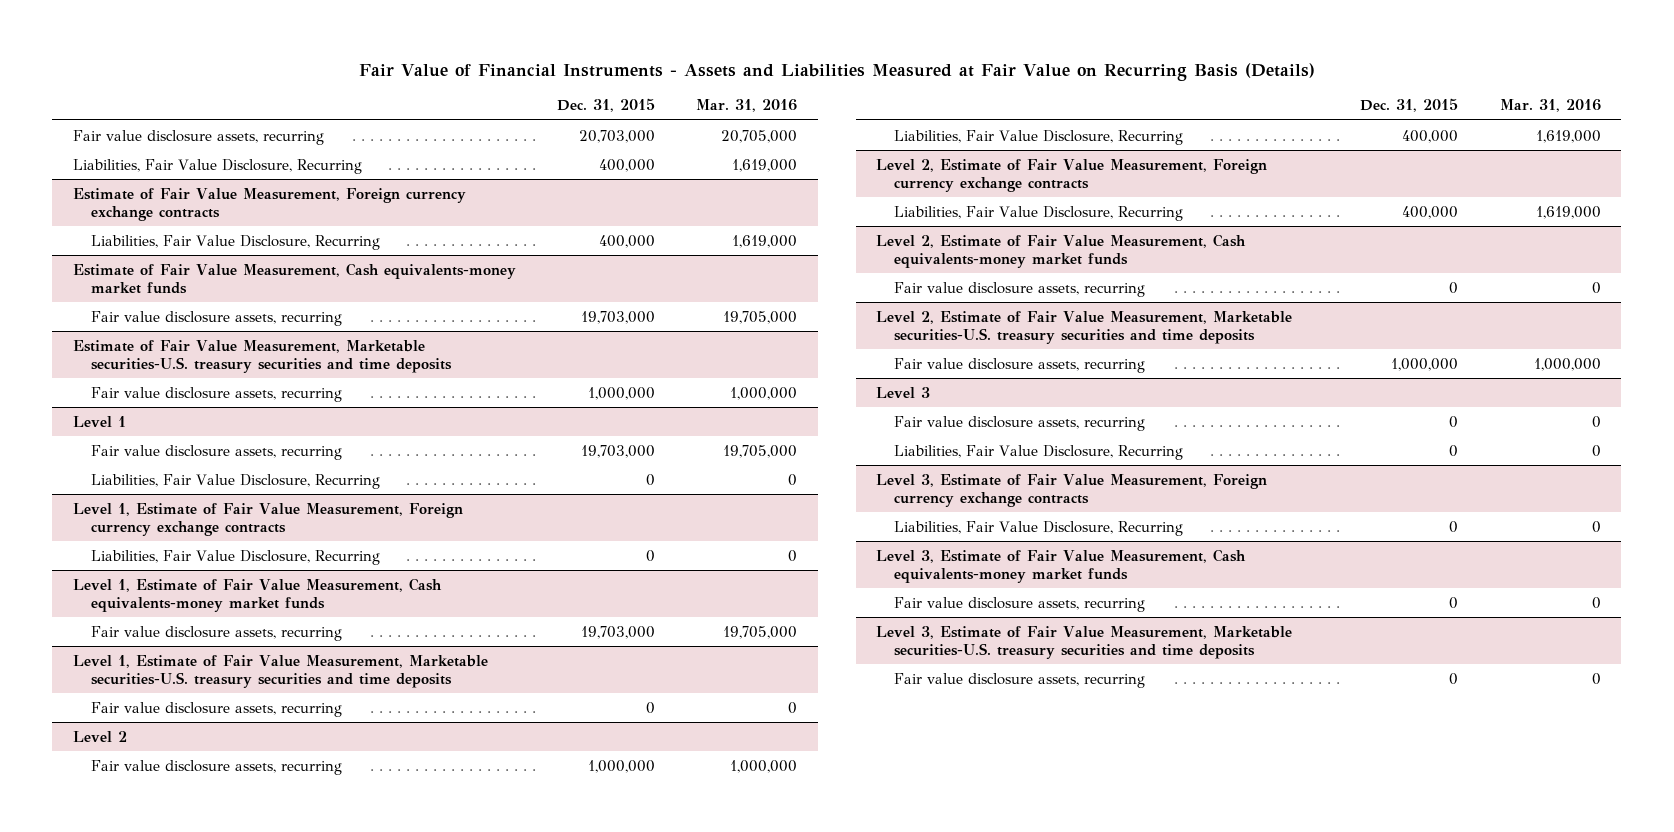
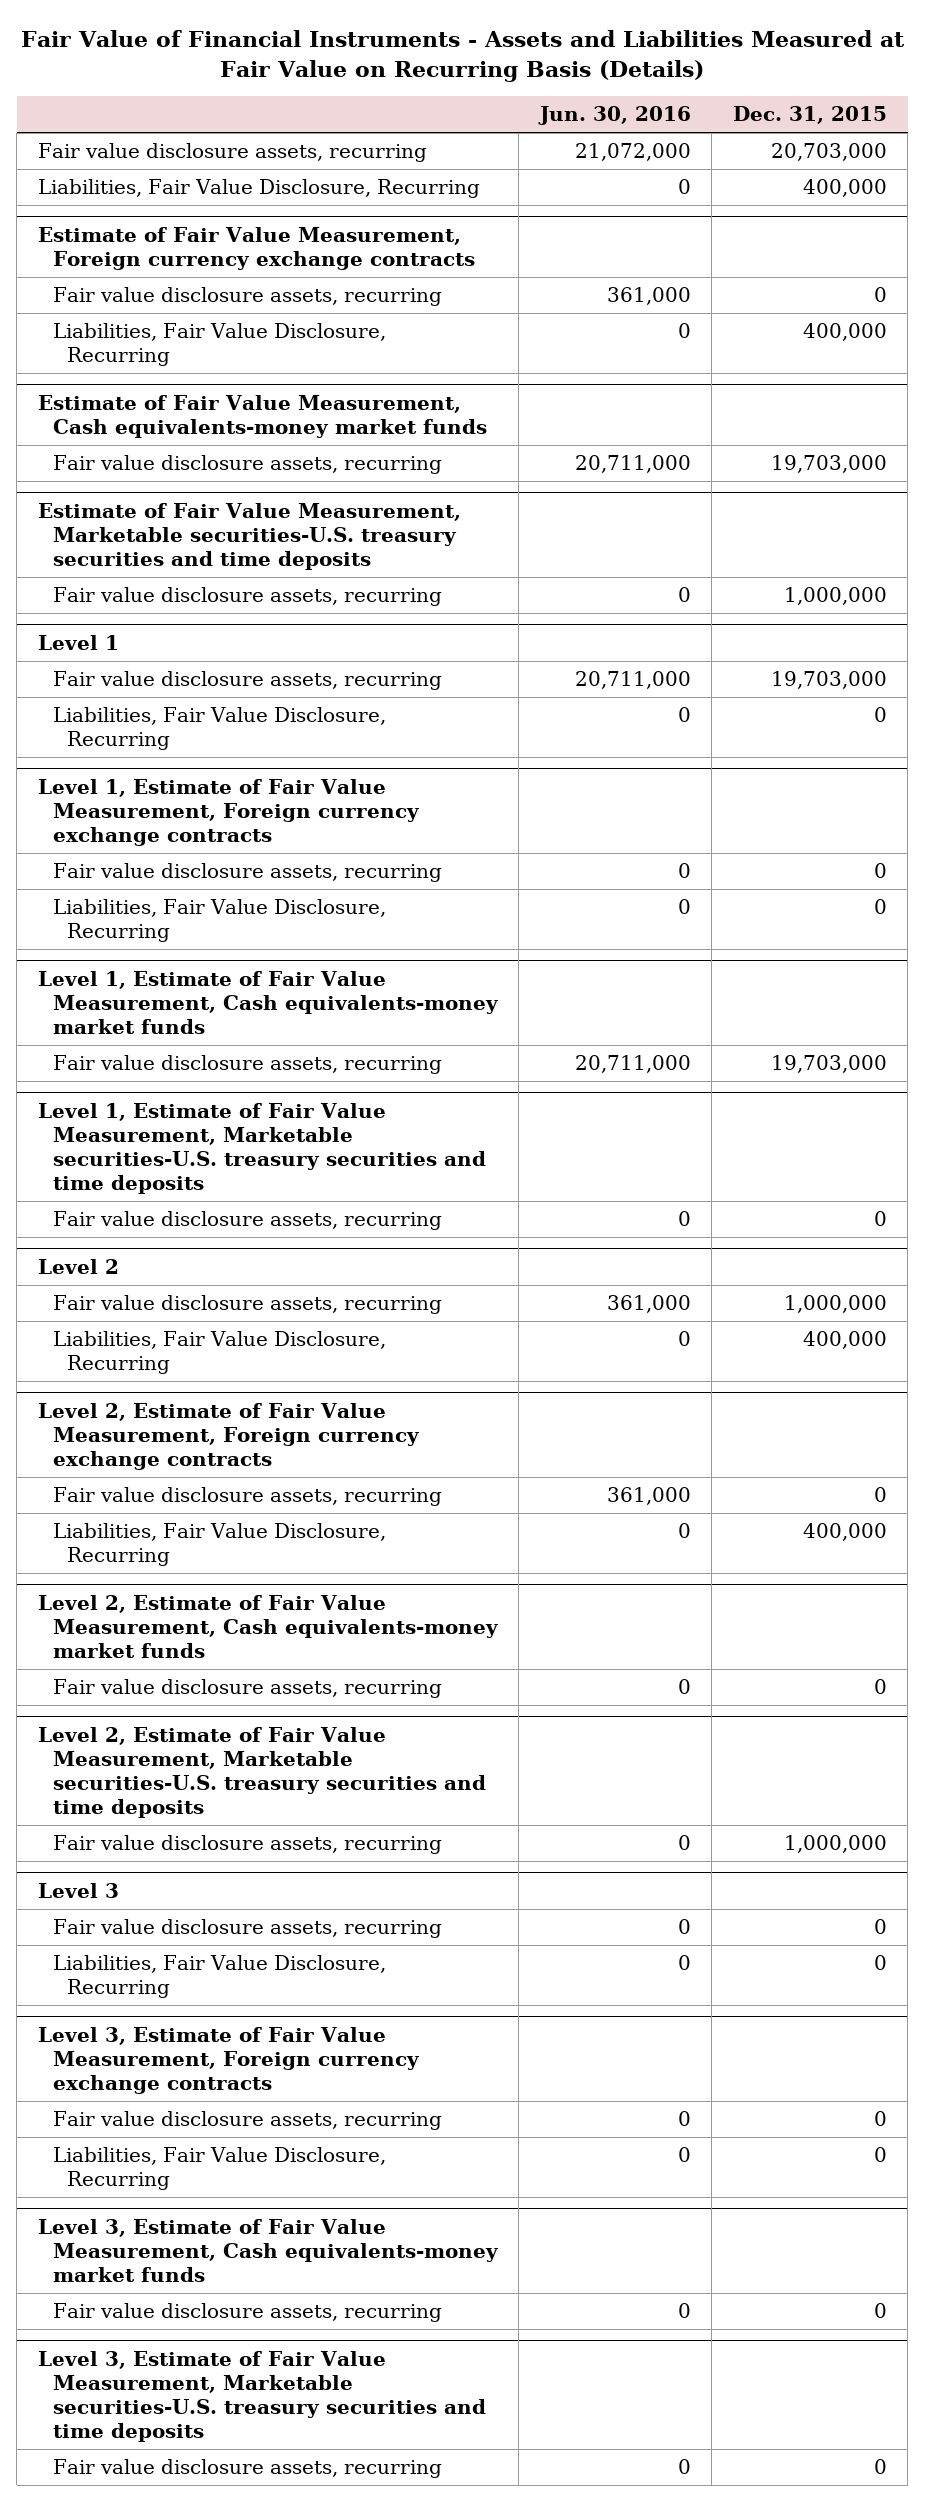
[696,99,798,113] Mar. 31, 2016 -> none
none -> [537,106,691,126] Jun. 30, 2016
none -> [52,287,442,307] Fair value disclosure assets, recurring
none -> [52,863,442,883] Fair value disclosure assets, recurring
none -> [52,1487,442,1507] Fair value disclosure assets, recurring
none -> [52,2111,442,2131] Fair value disclosure assets, recurring

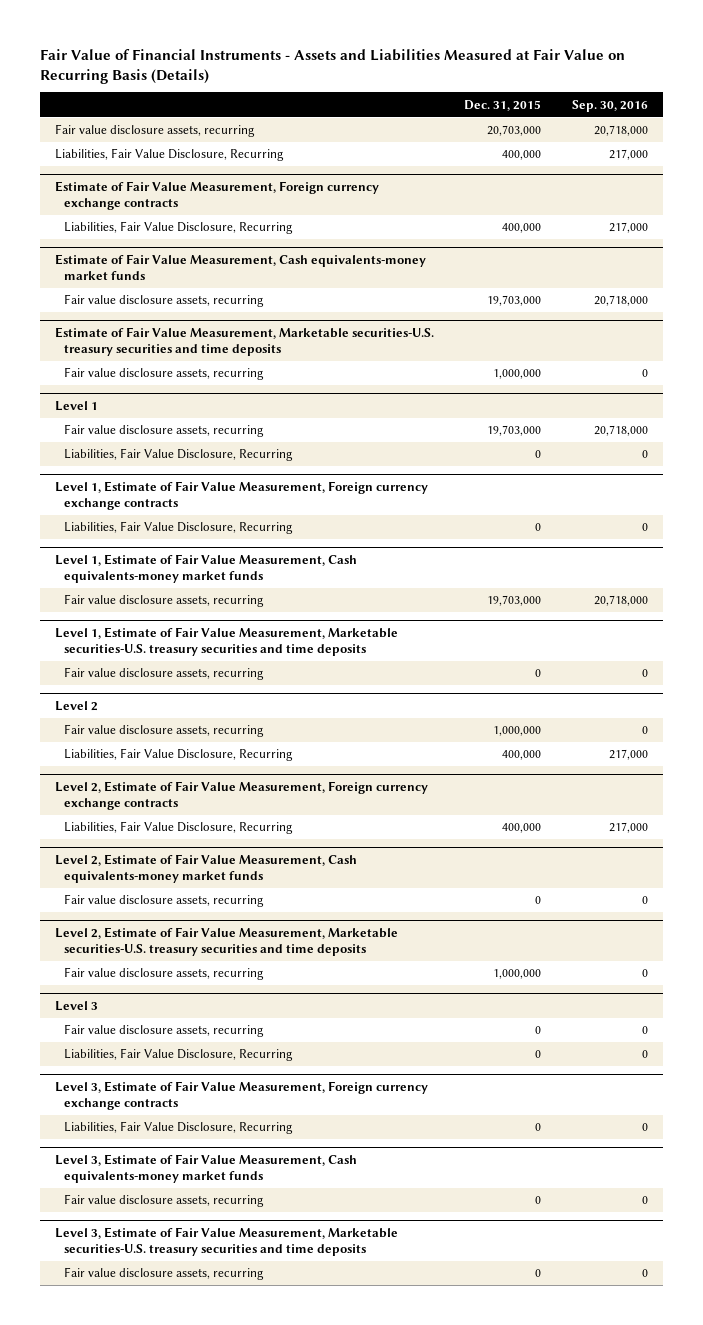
[537,106,691,126] Jun. 30, 2016 -> none
none -> [571,99,648,112] Sep. 30, 2016
[52,287,442,307] Fair value disclosure assets, recurring -> none
[52,863,442,883] Fair value disclosure assets, recurring -> none
[52,1487,442,1507] Fair value disclosure assets, recurring -> none
[52,2111,442,2131] Fair value disclosure assets, recurring -> none

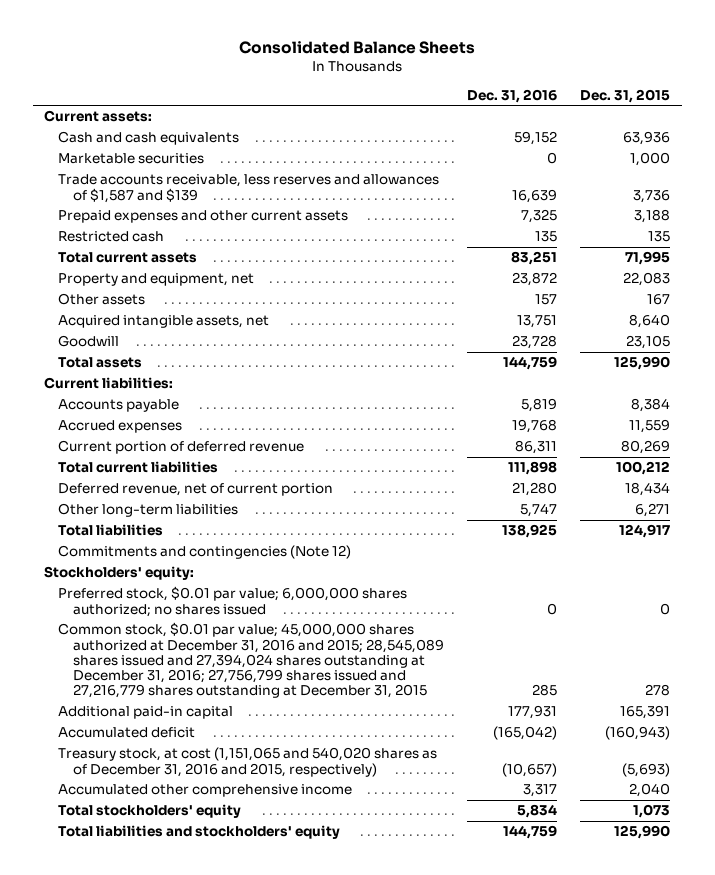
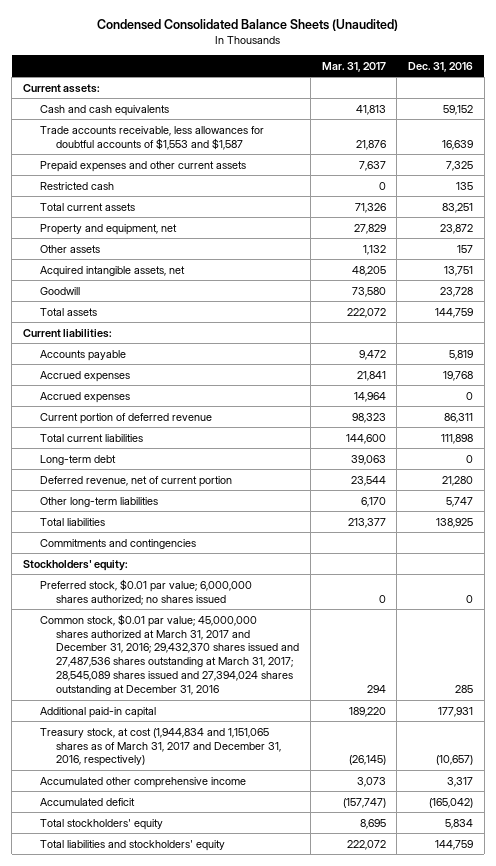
[239,41,476,55] Consolidated Balance Sheets -> [97,19,399,32] Condensed Consolidated Balance Sheets (Unaudited)
[580,88,671,103] Dec. 31, 2015 -> none
none -> [321,61,386,72] Mar. 31, 2017
[58,153,205,165] Marketable securities -> none
[58,174,440,203] Trade accounts receivable, less reserves and allowances of $1,587 and $139 -> [39,125,264,150] Trade accounts receivable, less allowances for doubtful accounts of $1,553 and $1,587
none -> [39,391,130,403] Accrued expenses
none -> [39,454,116,465] Long-term debt
[58,545,352,560] Commitments and contingencies (Note 12) -> [39,538,196,549] Commitments and contingencies
[58,622,444,699] Common stock, $0.01 par value; 45,000,000 shares authorized at December 31, 2016 and 2015; 28,545,089 shares issued and 27,394,024 shares outstanding at December 31, 2016; 27,756,799 shares issued and 27,216,779 shares outstanding at December 31, 2015 -> [39,613,300,696] Common stock, $0.01 par value; 45,000,000 shares authorized at March 31, 2017 and December 31, 2016; 29,432,370 shares issued and 27,487,536 shares outstanding at March 31, 2017; 28,545,089 shares issued and 27,394,024 shares outstanding at December 31, 2016
[58,747,438,777] Treasury stock, at cost (1,151,065 and 540,020 shares as of December 31, 2016 and 2015, respectively) -> [39,727,282,767] Treasury stock, at cost (1,944,834 and 1,151,065 shares as of March 31, 2017 and December 31, 2016, respectively)
[58,727,196,739] Accumulated deficit -> [39,797,135,806] Accumulated deficit

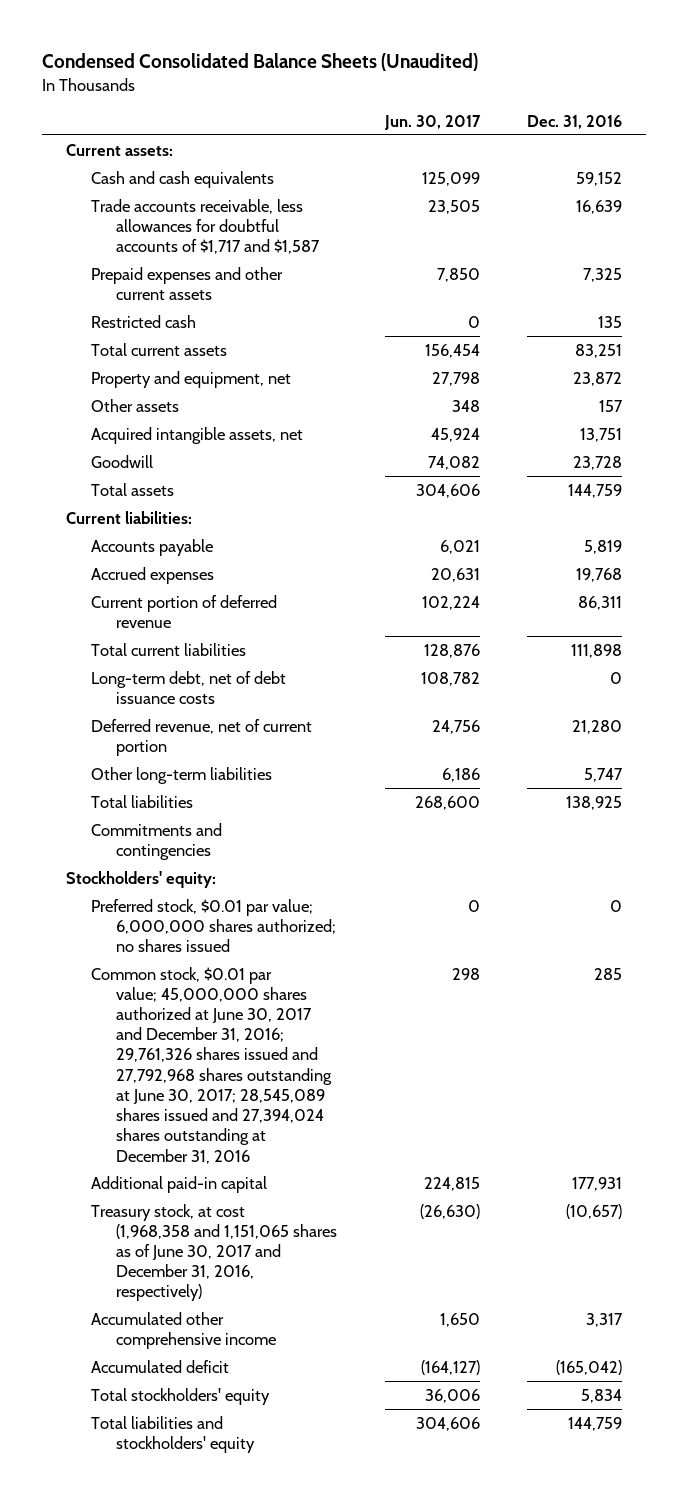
[321,61,386,72] Mar. 31, 2017 -> none
none -> [383,114,481,130] Jun. 30, 2017
[39,125,264,150] Trade accounts receivable, less allowances for doubtful accounts of $1,553 and $1,587 -> [90,198,321,255] Trade accounts receivable, less allowances for doubtful accounts of $1,717 and $1,587
[39,391,130,403] Accrued expenses -> none
[39,454,116,465] Long-term debt -> [90,670,286,704] Long-term debt, net of debt issuance costs
[39,613,300,696] Common stock, $0.01 par value; 45,000,000 shares authorized at March 31, 2017 and December 31, 2016; 29,432,370 shares issued and 27,487,536 shares outstanding at March 31, 2017; 28,545,089 shares issued and 27,394,024 shares outstanding at December 31, 2016 -> [90,966,333,1164] Common stock, $0.01 par value; 45,000,000 shares authorized at June 30, 2017 and December 31, 2016; 29,761,326 shares issued and 27,792,968 shares outstanding at June 30, 2017; 28,545,089 shares issued and 27,394,024 shares outstanding at December 31, 2016
[39,727,282,767] Treasury stock, at cost (1,944,834 and 1,151,065 shares as of March 31, 2017 and December 31, 2016, respectively) -> [90,1203,338,1302] Treasury stock, at cost (1,968,358 and 1,151,065 shares as of June 30, 2017 and December 31, 2016, respectively)

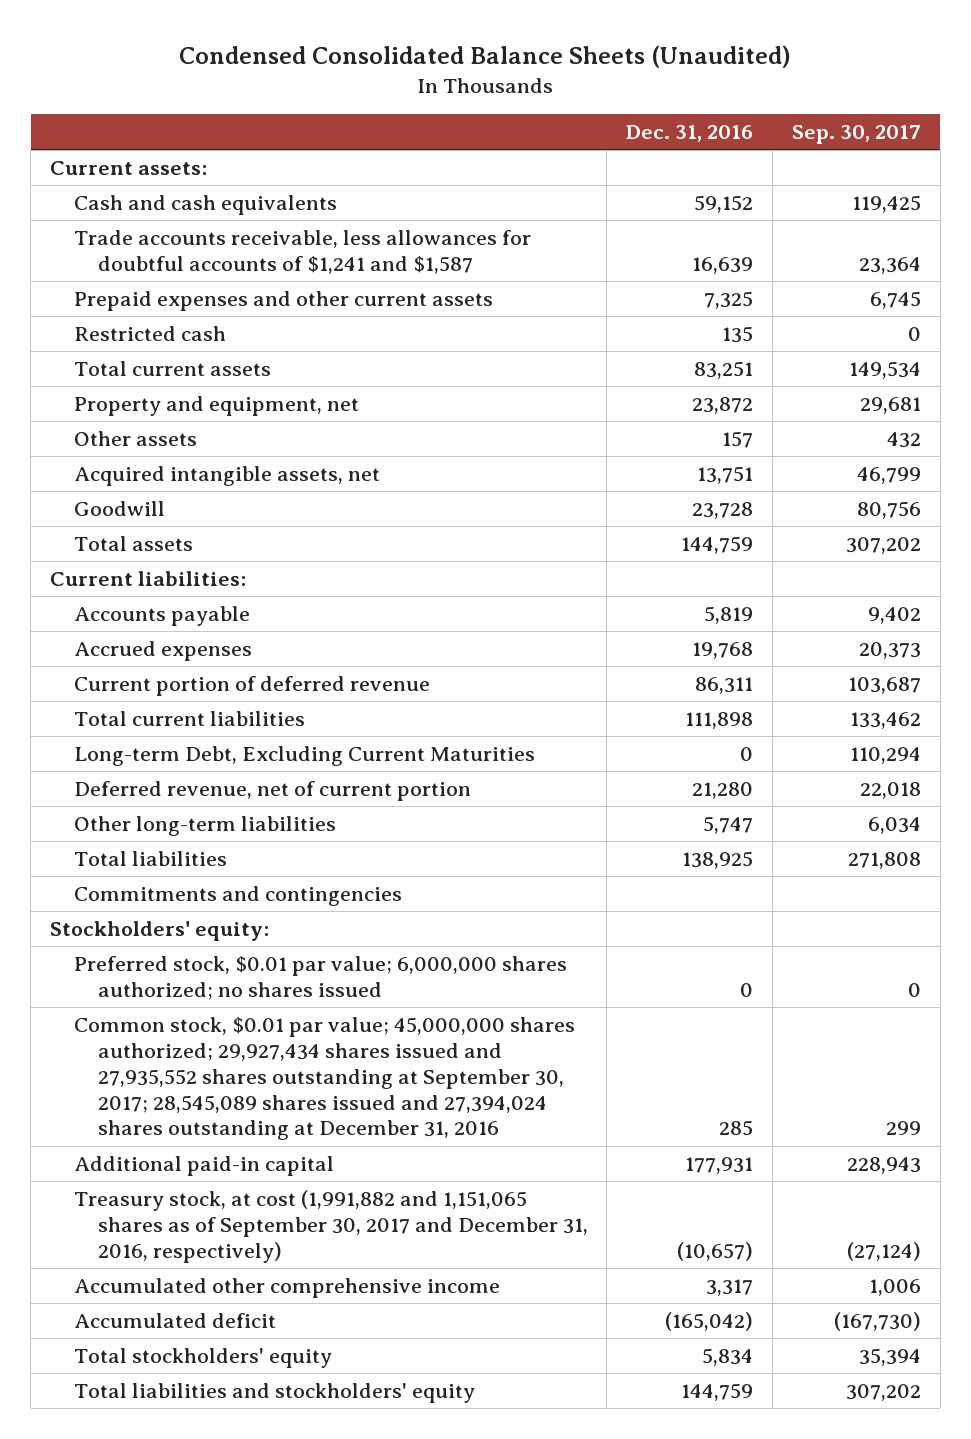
[383,114,481,130] Jun. 30, 2017 -> none
none -> [791,125,921,145] Sep. 30, 2017
[90,198,321,255] Trade accounts receivable, less allowances for doubtful accounts of $1,717 and $1,587 -> [73,229,531,274] Trade accounts receivable, less allowances for doubtful accounts of $1,241 and $1,587
[90,670,286,704] Long-term debt, net of debt issuance costs -> none
none -> [73,745,535,766] Long-term Debt, Excluding Current Maturities
[90,966,333,1164] Common stock, $0.01 par value; 45,000,000 shares authorized at June 30, 2017 and December 31, 2016; 29,761,326 shares issued and 27,792,968 shares outstanding at June 30, 2017; 28,545,089 shares issued and 27,394,024 shares outstanding at December 31, 2016 -> [73,1016,575,1141] Common stock, $0.01 par value; 45,000,000 shares authorized; 29,927,434 shares issued and 27,935,552 shares outstanding at September 30, 2017; 28,545,089 shares issued and 27,394,024 shares outstanding at December 31, 2016
[90,1203,338,1302] Treasury stock, at cost (1,968,358 and 1,151,065 shares as of June 30, 2017 and December 31, 2016, respectively) -> [73,1189,588,1263] Treasury stock, at cost (1,991,882 and 1,151,065 shares as of September 30, 2017 and December 31, 2016, respectively)

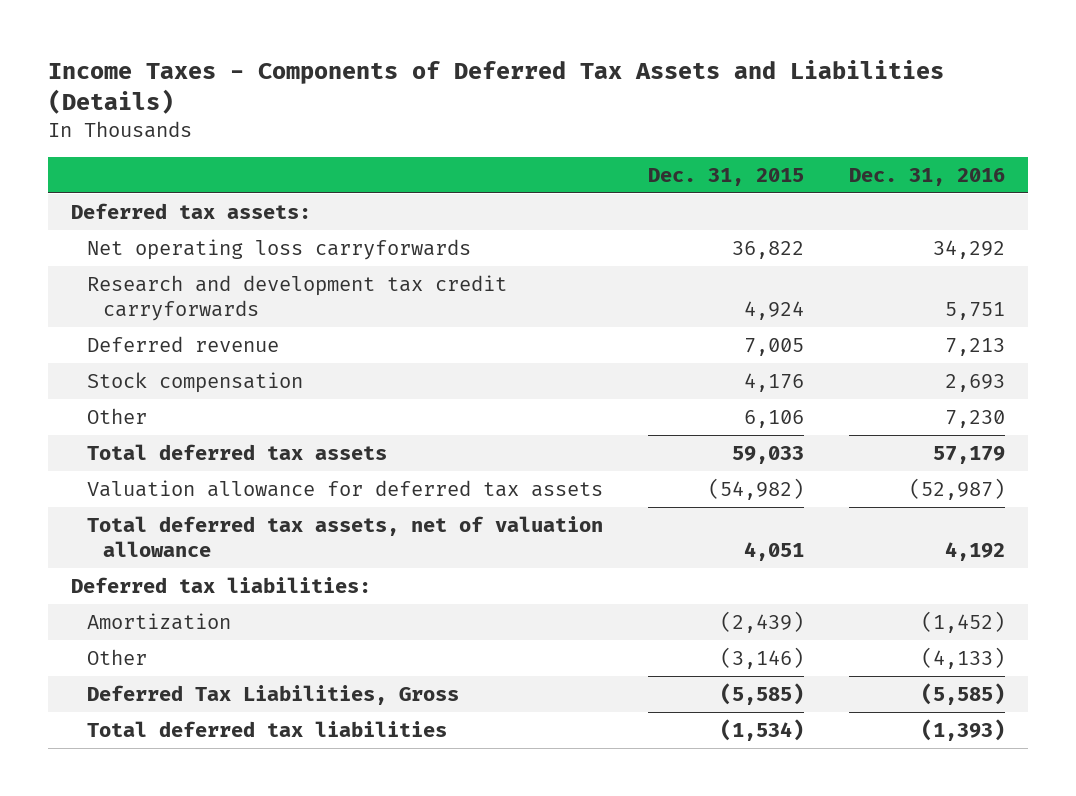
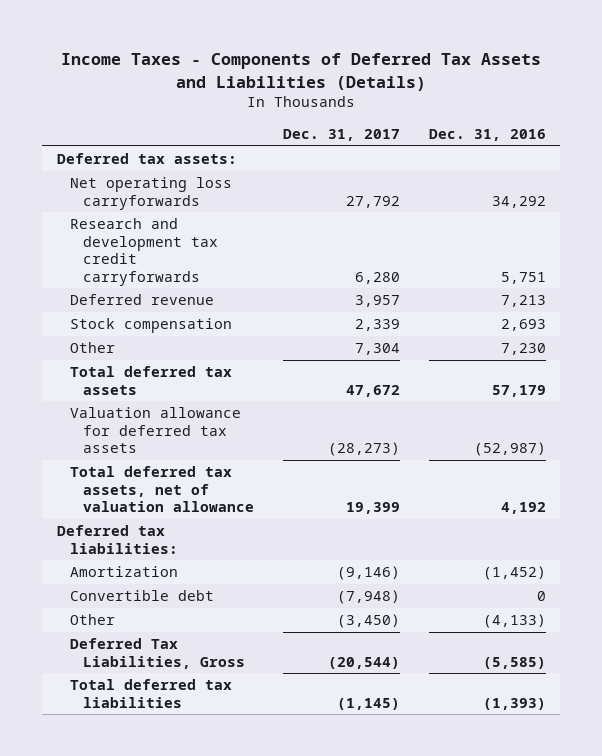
[647,167,804,186] Dec. 31, 2015 -> none
none -> [282,128,400,141] Dec. 31, 2017
none -> [69,590,214,602] Convertible debt

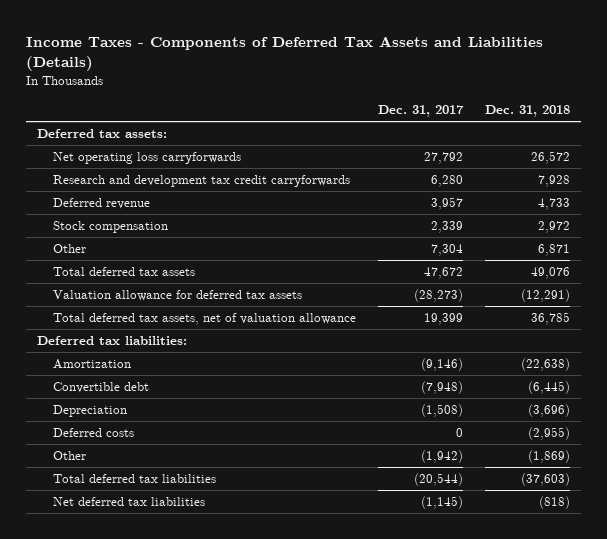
[428,128,546,141] Dec. 31, 2016 -> none
none -> [485,105,571,118] Dec. 31, 2018
none -> [53,405,128,418] Depreciation
none -> [53,428,135,438] Deferred costs
[336,614,400,629] (3,450) -> [421,450,464,464] (1,942)
[69,638,246,669] Deferred Tax Liabilities, Gross -> [53,474,217,484] Total deferred tax liabilities
[69,679,232,708] Total deferred tax liabilities -> [53,497,206,507] Net deferred tax liabilities

